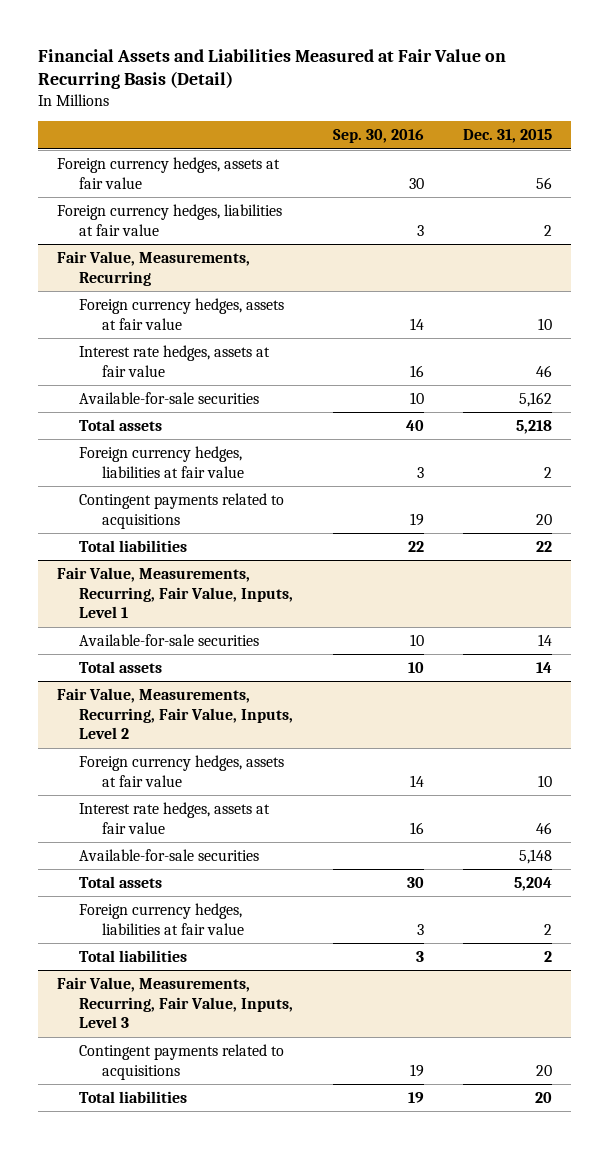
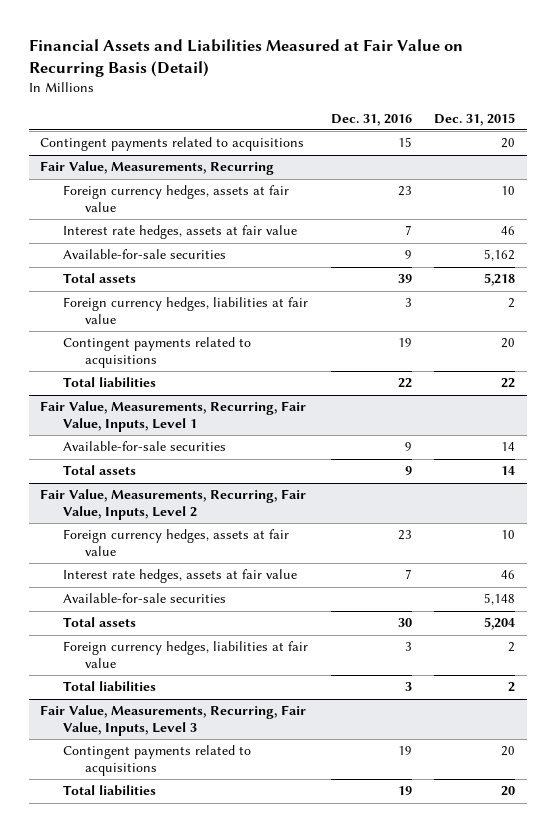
[332,129,424,144] Sep. 30, 2016 -> none
none -> [330,113,412,126] Dec. 31, 2016
[57,156,281,189] Foreign currency hedges, assets at fair value -> none
[57,203,283,236] Foreign currency hedges, liabilities at fair value -> none
none -> [40,137,305,152] Contingent payments related to acquisitions

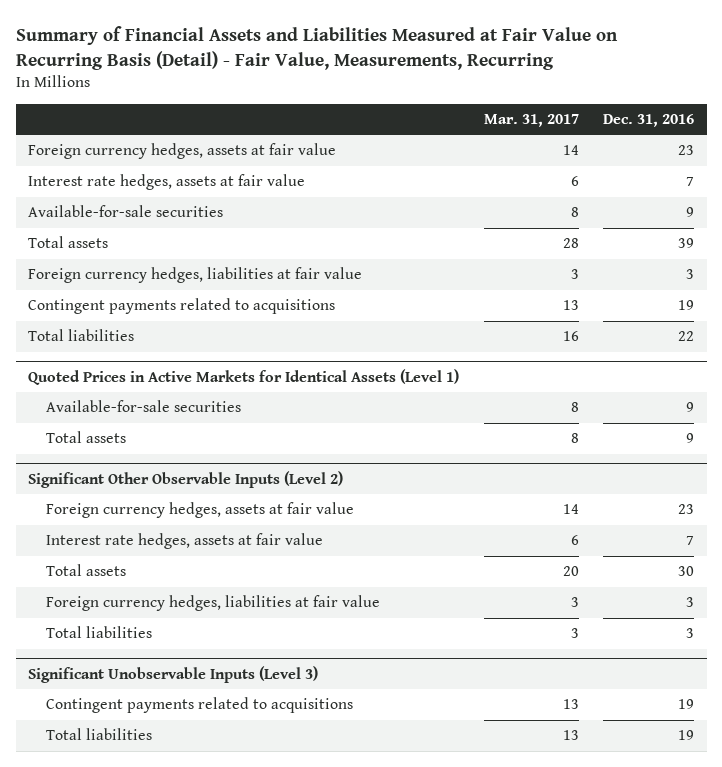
[28,38,463,77] Financial Assets and Liabilities Measured at Fair Value on Recurring Basis (Detail) -> [15,25,618,70] Summary of Financial Assets and Liabilities Measured at Fair Value on Recurring Basis (Detail) - Fair Value, Measurements, Recurring
[434,112,516,126] Dec. 31, 2015 -> none
none -> [483,113,579,127] Mar. 31, 2017
[40,137,305,152] Contingent payments related to acquisitions -> none
[40,161,275,176] Fair Value, Measurements, Recurring -> none
[40,401,307,433] Fair Value, Measurements, Recurring, Fair Value, Inputs, Level 1 -> none
none -> [27,368,459,385] Quoted Prices in Active Markets for Identical Assets (Level 1)
[40,489,307,521] Fair Value, Measurements, Recurring, Fair Value, Inputs, Level 2 -> none
none -> [27,470,343,488] Significant Other Observable Inputs (Level 2)
[62,593,226,604] Available-for-sale securities -> none
[40,705,307,737] Fair Value, Measurements, Recurring, Fair Value, Inputs, Level 3 -> none
none -> [27,665,318,683] Significant Unobservable Inputs (Level 3)

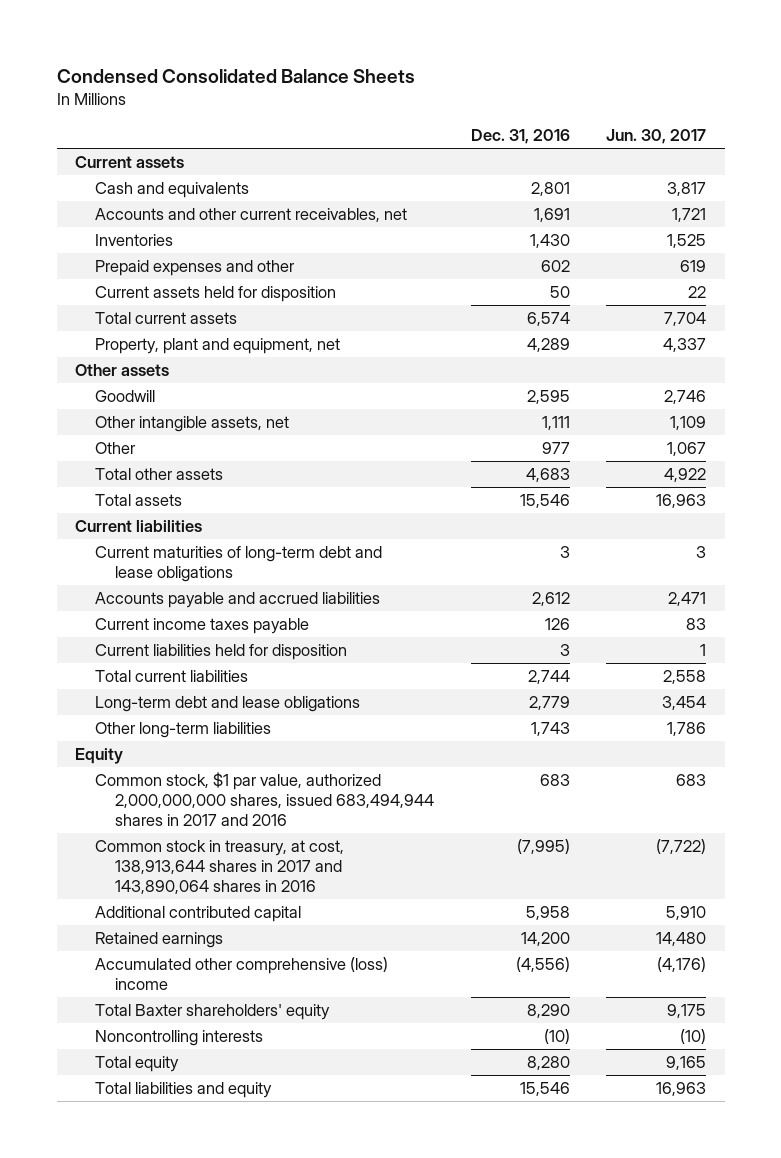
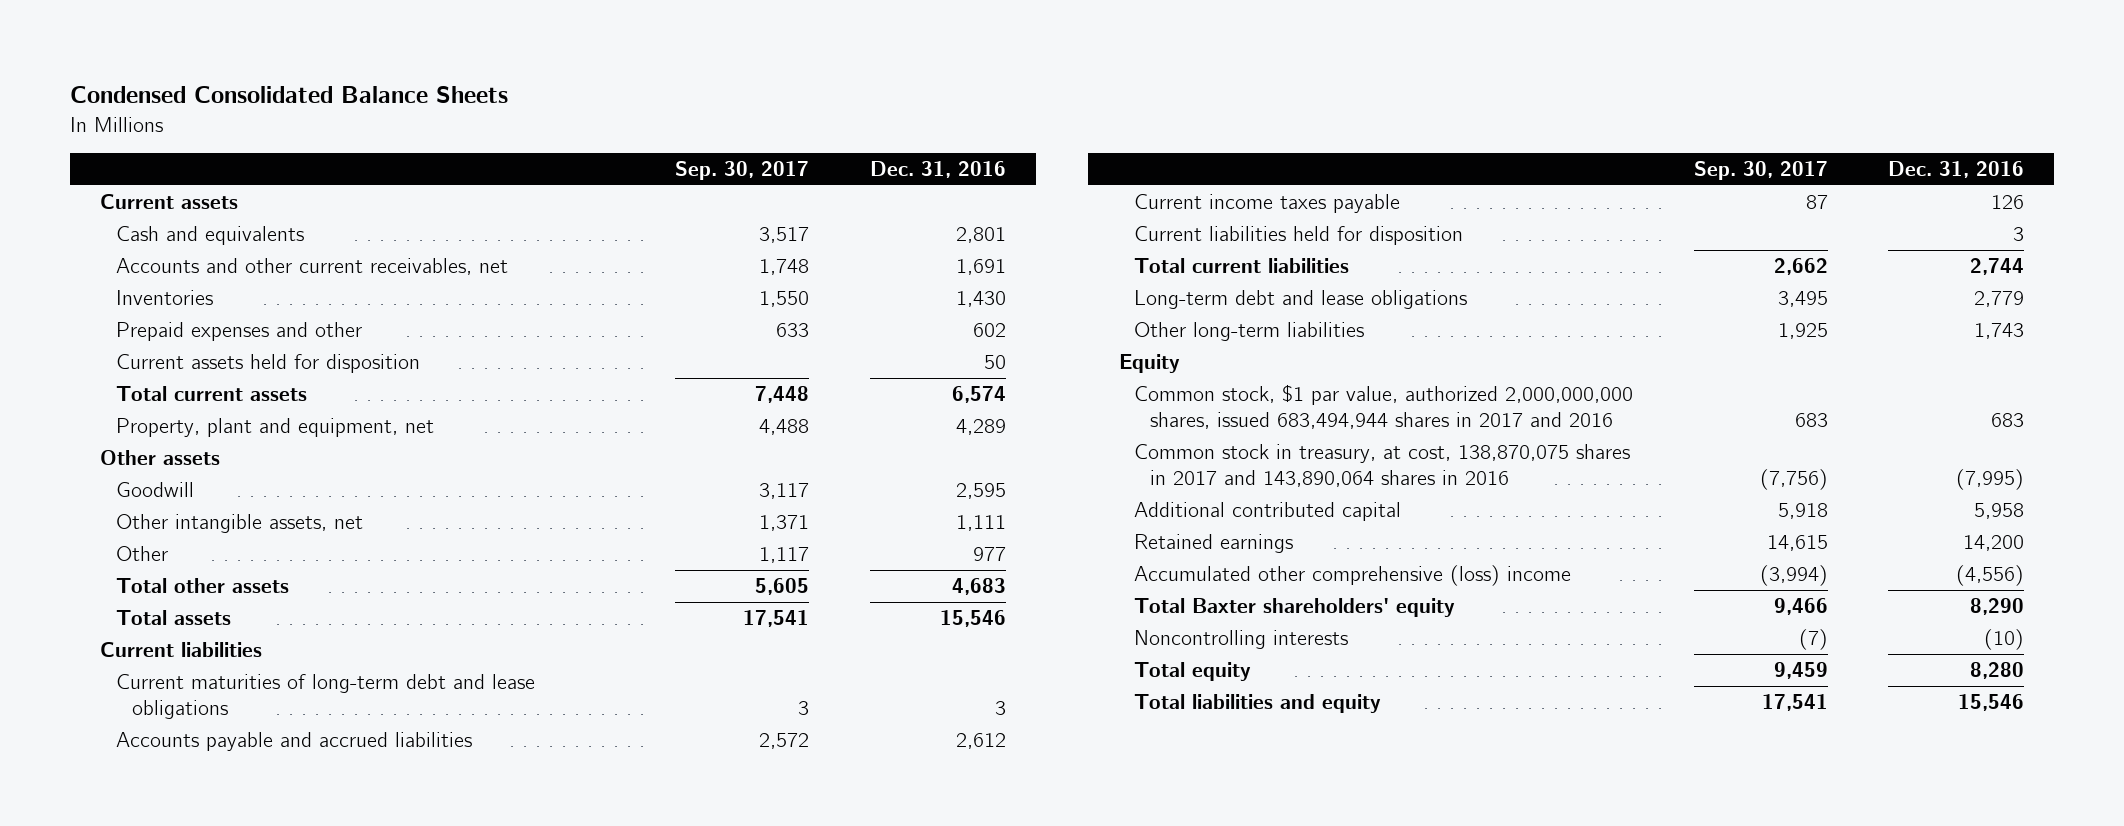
[606,129,707,145] Jun. 30, 2017 -> none
none -> [675,161,810,181] Sep. 30, 2017
[94,840,344,894] Common stock in treasury, at cost, 138,913,644 shares in 2017 and 143,890,064 shares in 2016 -> [1134,444,1631,487] Common stock in treasury, at cost, 138,870,075 shares in 2017 and 143,890,064 shares in 2016

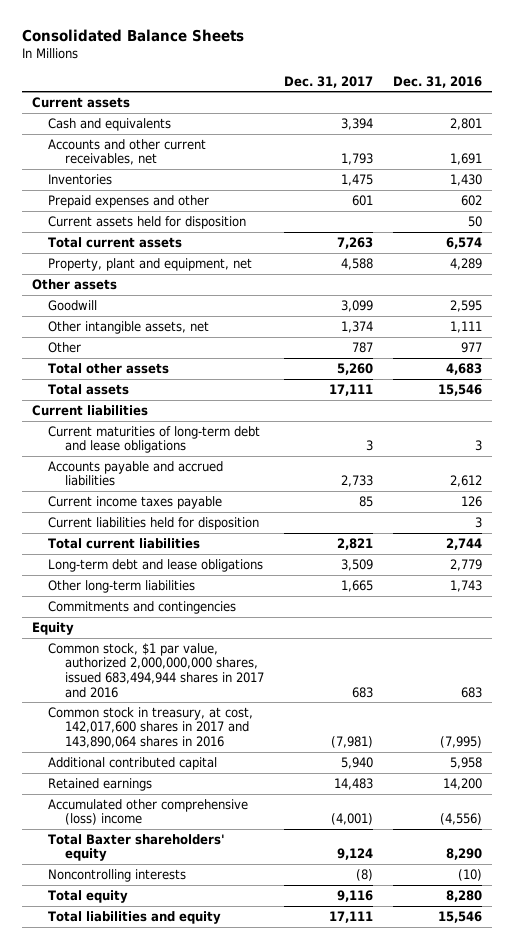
[70,86,509,104] Condensed Consolidated Balance Sheets -> [22,29,245,43] Consolidated Balance Sheets
[675,161,810,181] Sep. 30, 2017 -> none
none -> [284,75,374,88] Dec. 31, 2017
none -> [48,600,237,614] Commitments and contingencies
[1134,444,1631,487] Common stock in treasury, at cost, 138,870,075 shares in 2017 and 143,890,064 shares in 2016 -> [48,706,254,749] Common stock in treasury, at cost, 142,017,600 shares in 2017 and 143,890,064 shares in 2016

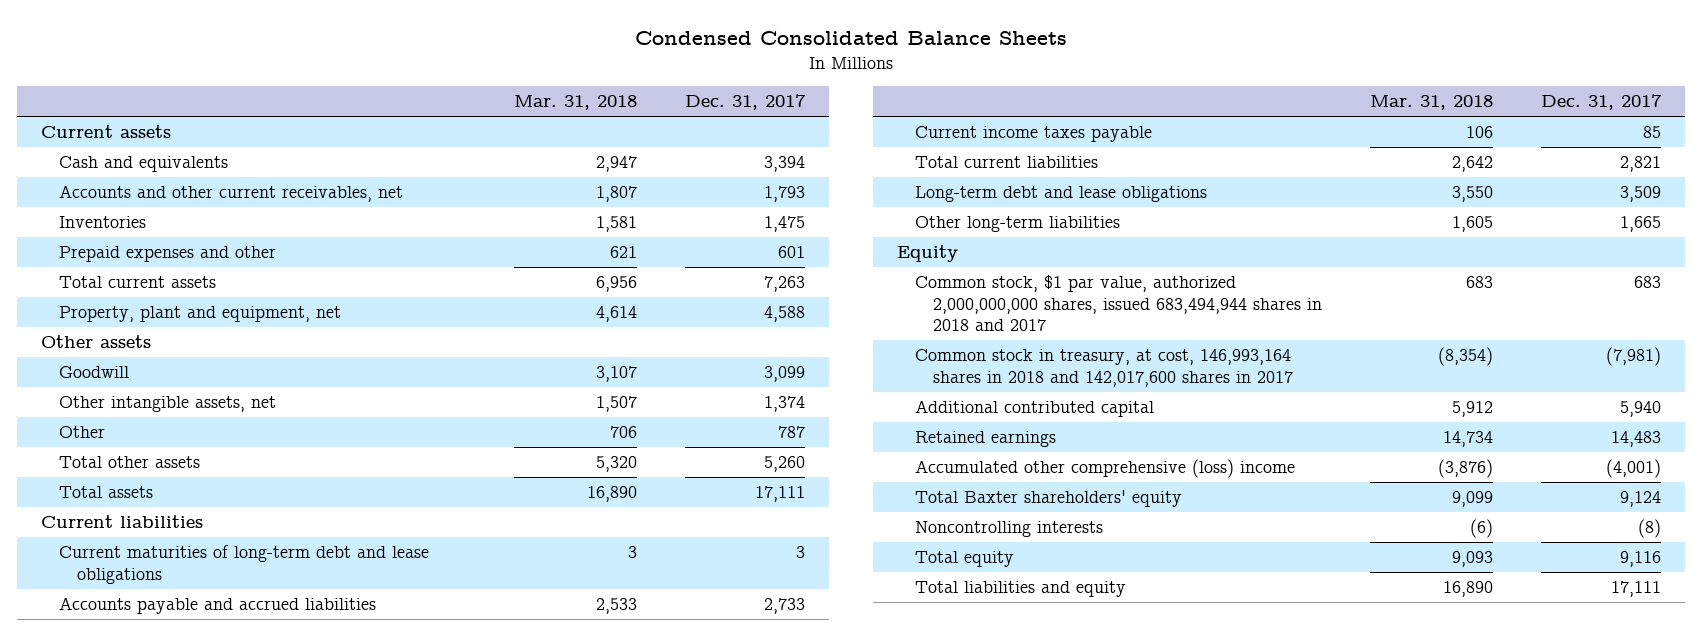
[22,29,245,43] Consolidated Balance Sheets -> [634,30,1067,45] Condensed Consolidated Balance Sheets
[393,75,483,88] Dec. 31, 2016 -> none
none -> [513,95,637,111] Mar. 31, 2018
[48,215,247,229] Current assets held for disposition -> none
[48,516,260,530] Current liabilities held for disposition -> none
[48,600,237,614] Commitments and contingencies -> none
[48,642,264,698] Common stock, $1 par value, authorized 2,000,000,000 shares, issued 683,494,944 shares in 2017 and 2016 -> [914,275,1323,331] Common stock, $1 par value, authorized 2,000,000,000 shares, issued 683,494,944 shares in 2018 and 2017
[48,706,254,749] Common stock in treasury, at cost, 142,017,600 shares in 2017 and 143,890,064 shares in 2016 -> [914,349,1294,387] Common stock in treasury, at cost, 146,993,164 shares in 2018 and 142,017,600 shares in 2017

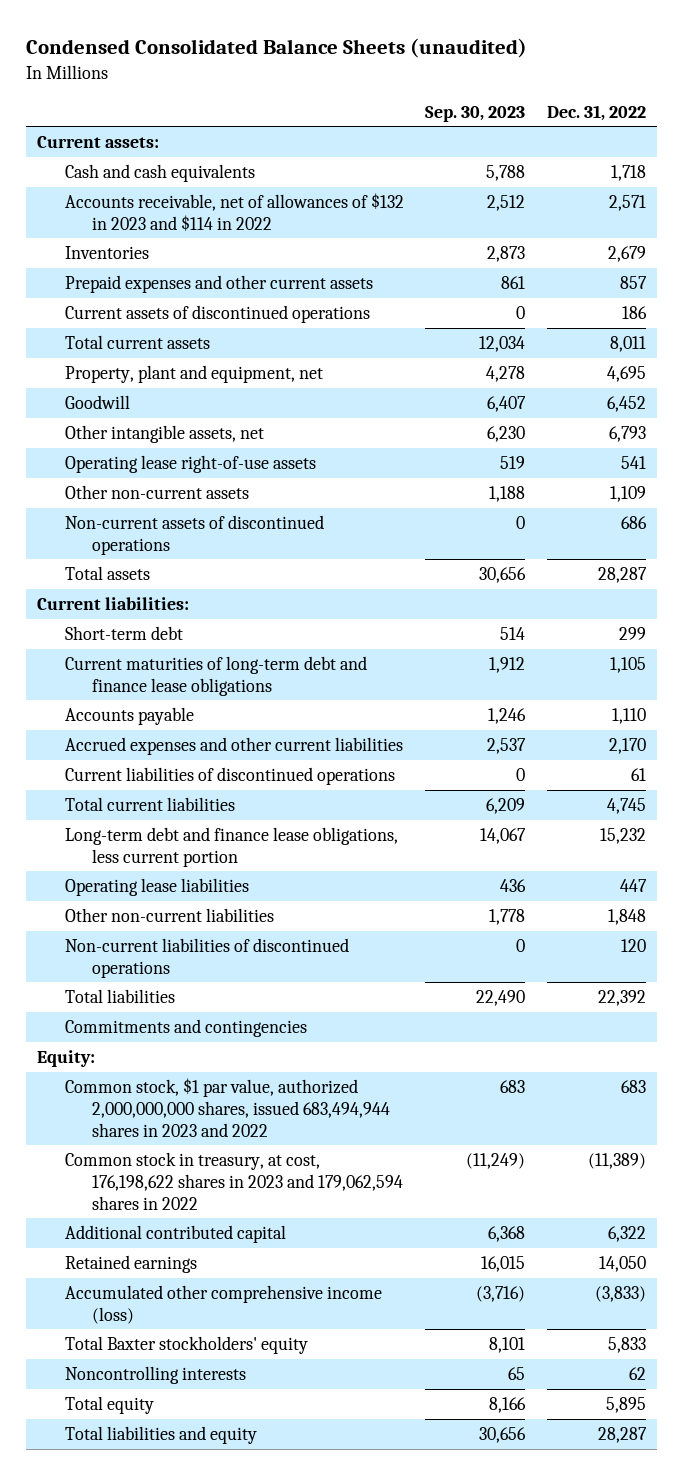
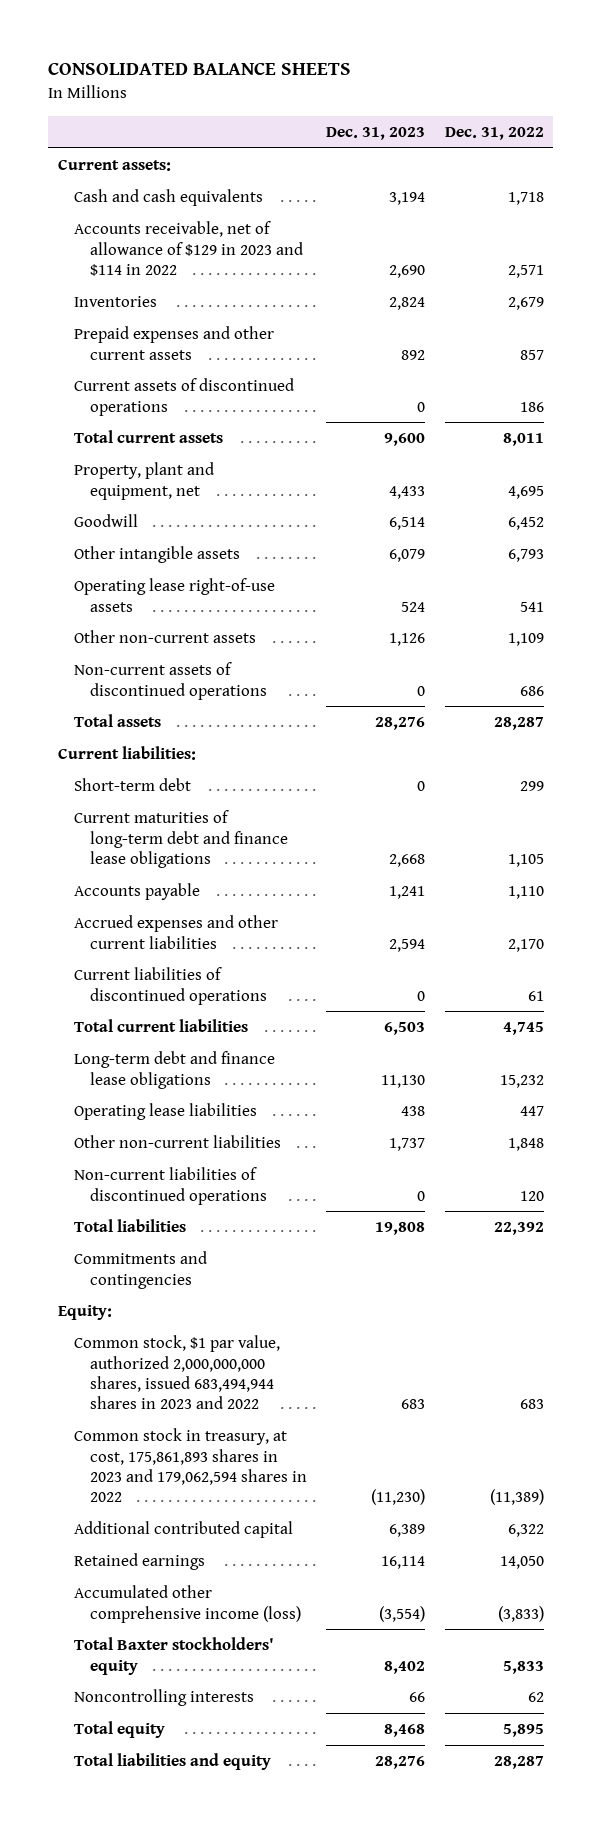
[26,38,528,59] Condensed Consolidated Balance Sheets (unaudited) -> [48,62,352,76] CONSOLIDATED BALANCE SHEETS
[425,105,526,122] Sep. 30, 2023 -> none
none -> [326,126,426,140] Dec. 31, 2023
[64,192,404,231] Accounts receivable, net of allowances of $132 in 2023 and $114 in 2022 -> [73,221,303,277] Accounts receivable, net of allowance of $129 in 2023 and $114 in 2022
[64,424,264,443] Other intangible assets, net -> [73,546,240,564] Other intangible assets
[64,826,398,867] Long-term debt and finance lease obligations, less current portion -> [73,1051,275,1089] Long-term debt and finance lease obligations
[64,1151,404,1210] Common stock in treasury, at cost, 176,198,622 shares in 2023 and 179,062,594 shares in 2022 -> [73,1428,307,1503] Common stock in treasury, at cost, 175,861,893 shares in 2023 and 179,062,594 shares in 2022

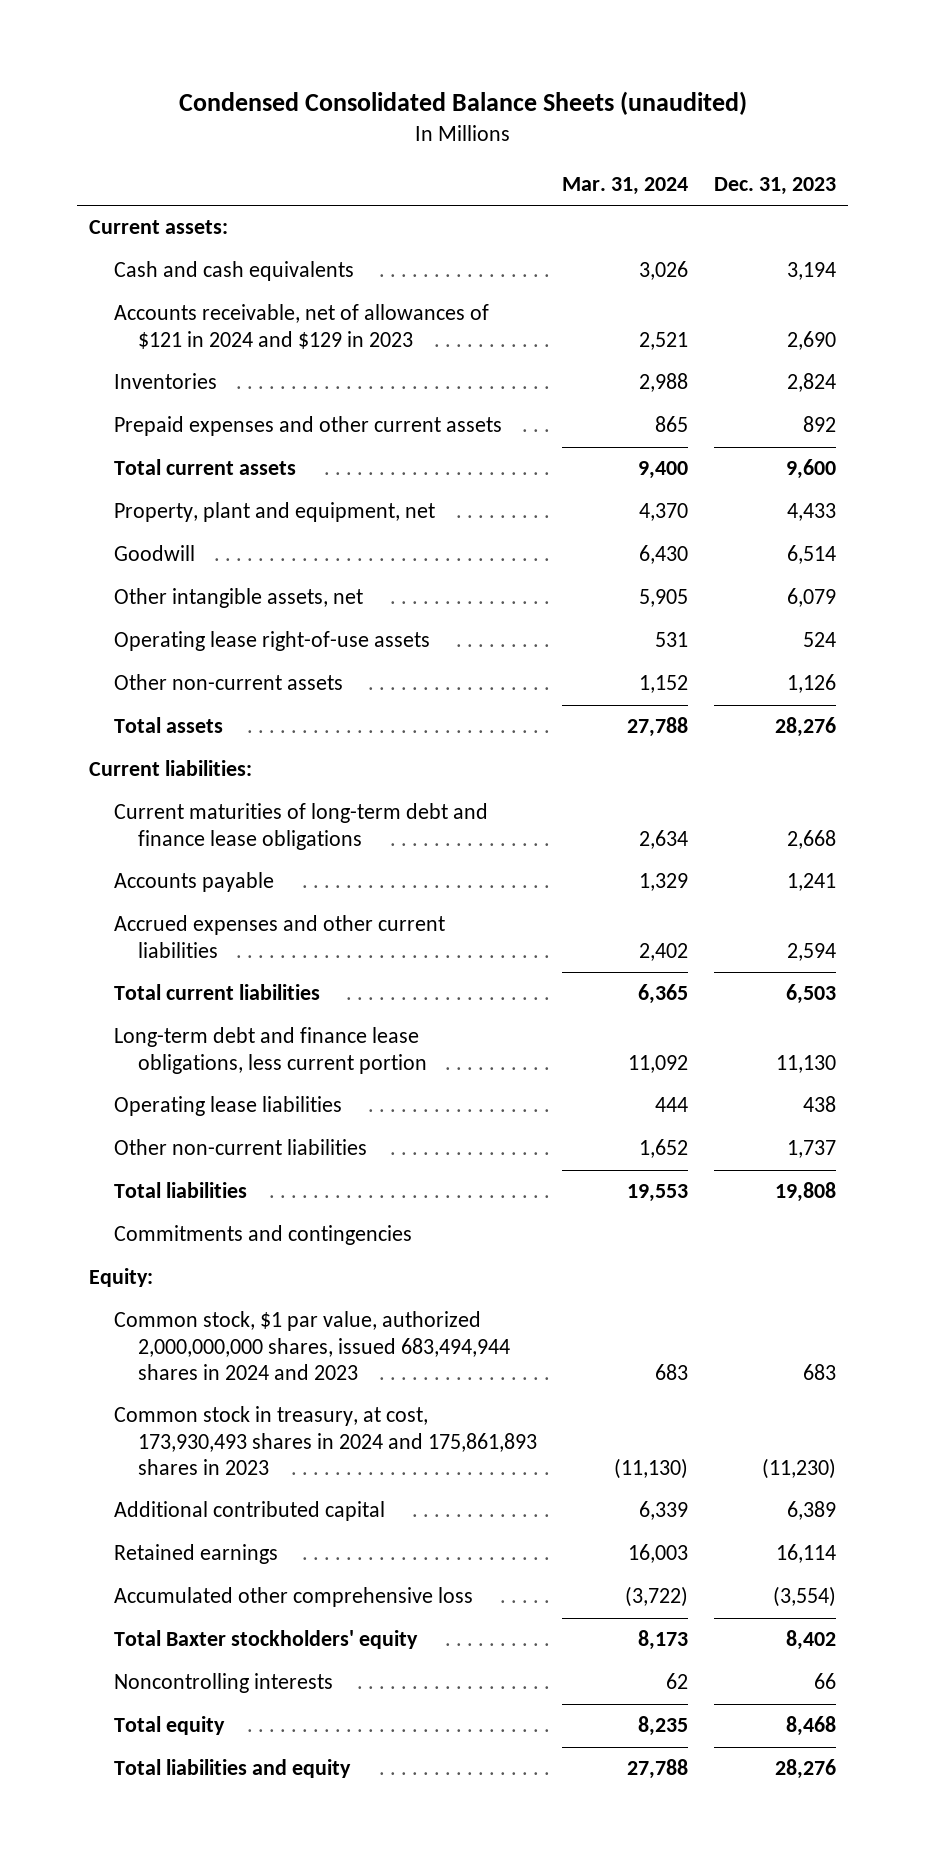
[48,62,352,76] CONSOLIDATED BALANCE SHEETS -> [178,90,747,115] Condensed Consolidated Balance Sheets (unaudited)
[444,126,544,140] Dec. 31, 2022 -> none
none -> [562,177,689,196] Mar. 31, 2024
[73,221,303,277] Accounts receivable, net of allowance of $129 in 2023 and $114 in 2022 -> [113,304,489,349] Accounts receivable, net of allowances of $121 in 2024 and $129 in 2023
[73,378,294,416] Current assets of discontinued operations -> none
[73,546,240,564] Other intangible assets -> [113,588,363,609] Other intangible assets, net
[73,662,267,700] Non-current assets of discontinued operations -> none
[73,778,191,792] Short-term debt -> none
[73,967,267,1005] Current liabilities of discontinued operations -> none
[73,1051,275,1089] Long-term debt and finance lease obligations -> [113,1027,427,1074] Long-term debt and finance lease obligations, less current portion
[73,1167,267,1205] Non-current liabilities of discontinued operations -> none
[73,1335,280,1410] Common stock, $1 par value, authorized 2,000,000,000 shares, issued 683,494,944 shares in 2023 and 2022 -> [113,1311,510,1380] Common stock, $1 par value, authorized 2,000,000,000 shares, issued 683,494,944 shares in 2024 and 2023
[73,1428,307,1503] Common stock in treasury, at cost, 175,861,893 shares in 2023 and 179,062,594 shares in 2022 -> [113,1406,537,1475] Common stock in treasury, at cost, 173,930,493 shares in 2024 and 175,861,893 shares in 2023
[73,1585,301,1623] Accumulated other comprehensive income (loss) -> [113,1587,473,1608] Accumulated other comprehensive loss

